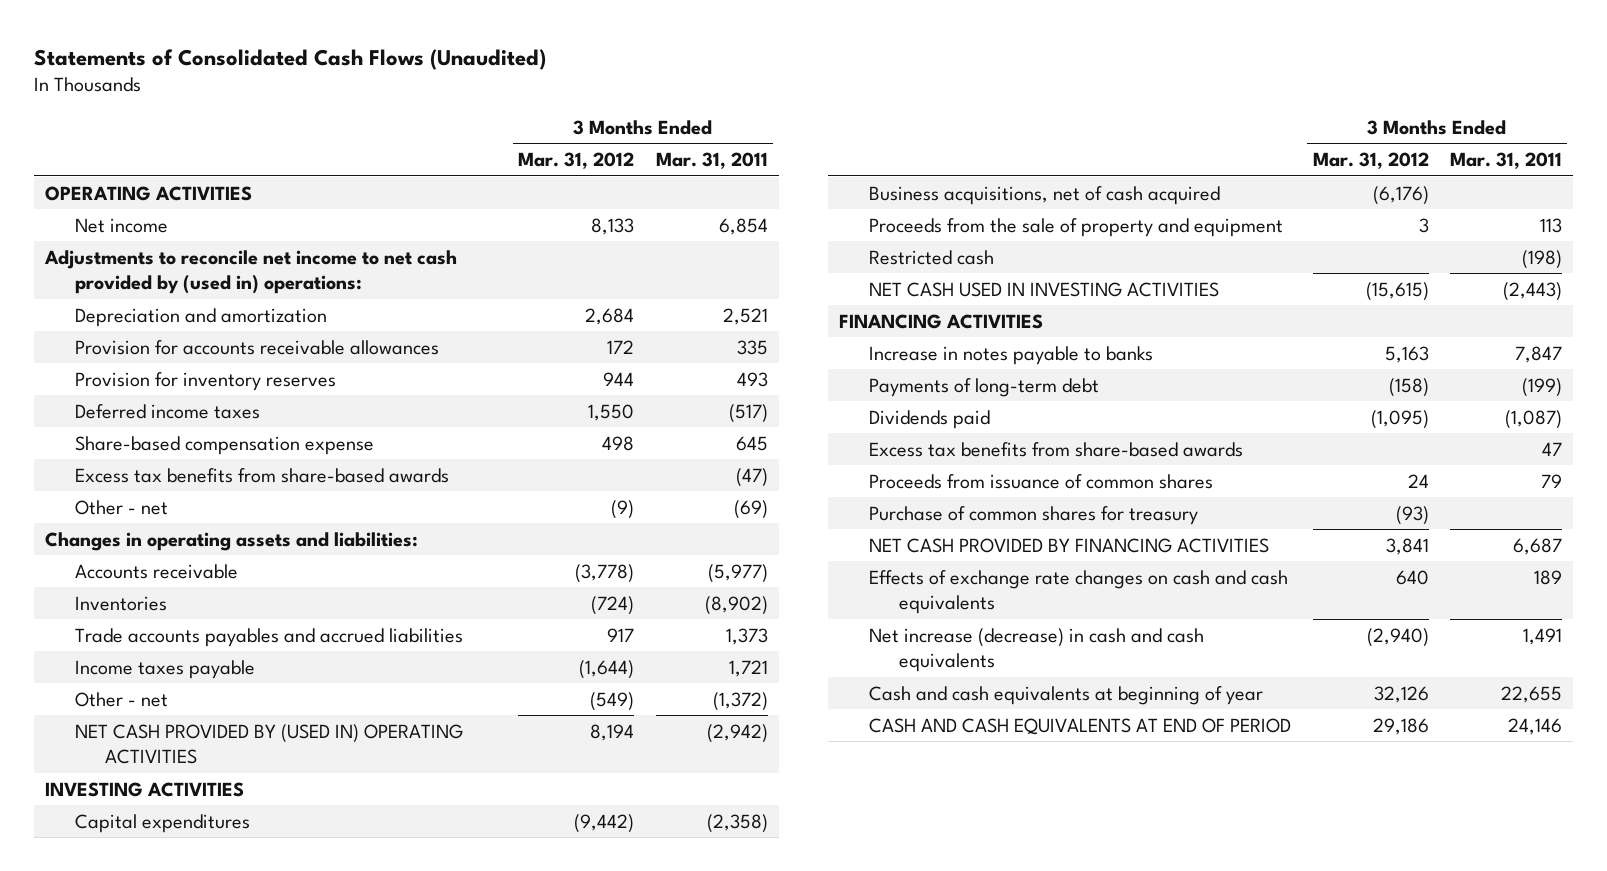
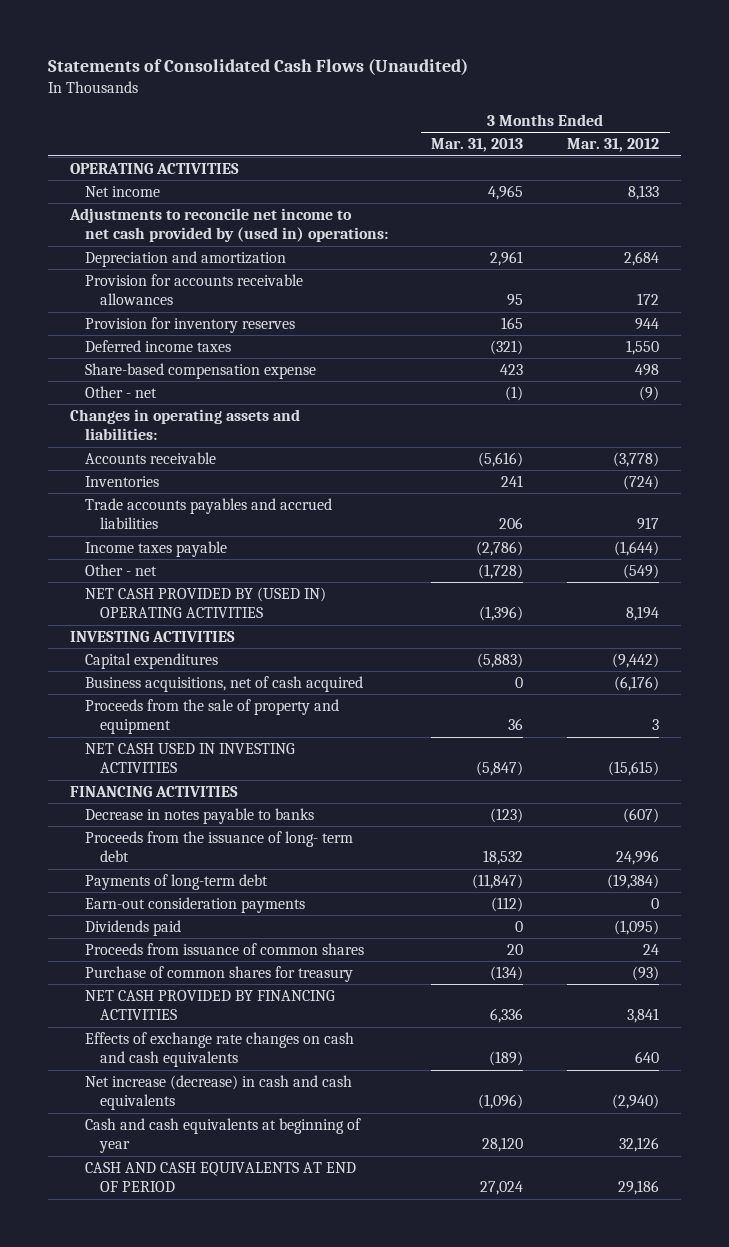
[655,152,768,170] Mar. 31, 2011 -> none
none -> [431,138,524,153] Mar. 31, 2013
[74,467,449,483] Excess tax benefits from share-based awards -> none
[869,249,995,265] Restricted cash -> none
[869,345,1154,365] Increase in notes payable to banks -> [84,808,314,825] Decrease in notes payable to banks
[1384,345,1429,363] 5,163 -> [623,808,660,824] (607)
none -> [84,831,353,863] Proceeds from the issuance of long- term debt
[1388,377,1429,397] (158) -> [607,874,660,890] (19,384)
none -> [84,897,305,914] Earn-out consideration payments
[869,441,1244,457] Excess tax benefits from share-based awards -> none

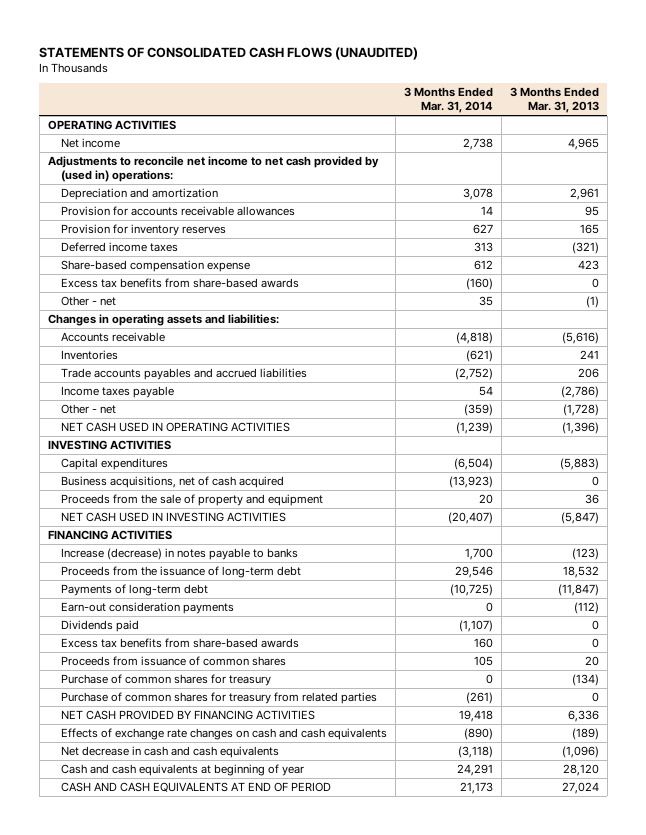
[47,58,468,76] Statements of Consolidated Cash Flows (Unaudited) -> [39,46,419,60] STATEMENTS OF CONSOLIDATED CASH FLOWS (UNAUDITED)
[567,138,660,153] Mar. 31, 2012 -> none
none -> [403,87,493,114] 3 Months Ended Mar. 31, 2014
none -> [60,277,299,288] Excess tax benefits from share-based awards
[84,587,326,619] NET CASH PROVIDED BY (USED IN) OPERATING ACTIVITIES -> [60,421,290,432] NET CASH USED IN OPERATING ACTIVITIES
[84,808,314,825] Decrease in notes payable to banks -> [60,547,298,560] Increase (decrease) in notes payable to banks
[84,831,353,863] Proceeds from the issuance of long- term debt -> [60,565,301,578] Proceeds from the issuance of long-term debt
none -> [60,637,299,648] Excess tax benefits from share-based awards
none -> [60,691,377,704] Purchase of common shares for treasury from related parties
[84,1075,352,1111] Net increase (decrease) in cash and cash equivalents -> [60,745,279,758] Net decrease in cash and cash equivalents

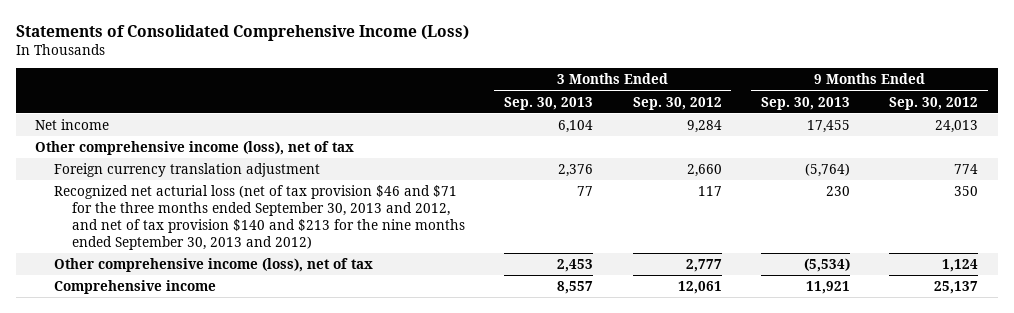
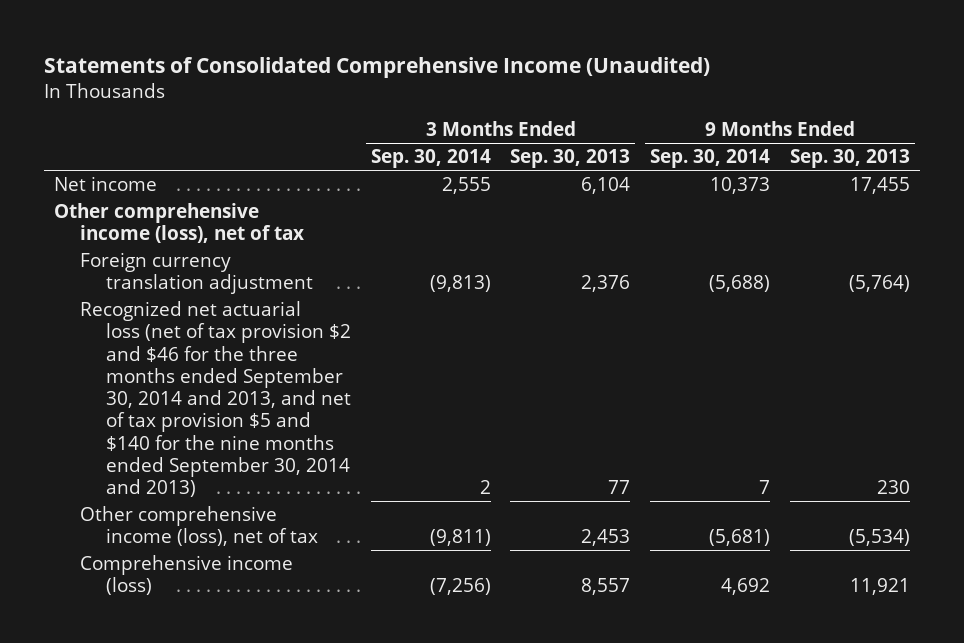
[15,24,469,41] Statements of Consolidated Comprehensive Income (Loss) -> [44,56,711,78] Statements of Consolidated Comprehensive Income (Unaudited)
[632,96,722,110] Sep. 30, 2012 -> none
[889,96,979,110] Sep. 30, 2012 -> none
none -> [370,149,491,169] Sep. 30, 2014
none -> [650,149,771,169] Sep. 30, 2014
[53,184,465,250] Recognized net acturial loss (net of tax provision $46 and $71 for the three months ended September 30, 2013 and 2012, and net of tax provision $140 and $213 for the nine months ended September 30, 2013 and 2012) -> [79,301,351,498] Recognized net actuarial loss (net of tax provision $2 and $46 for the three months ended September 30, 2014 and 2013, and net of tax provision $5 and $140 for the nine months ended September 30, 2014 and 2013)
[53,279,216,294] Comprehensive income -> [79,555,293,596] Comprehensive income (loss)

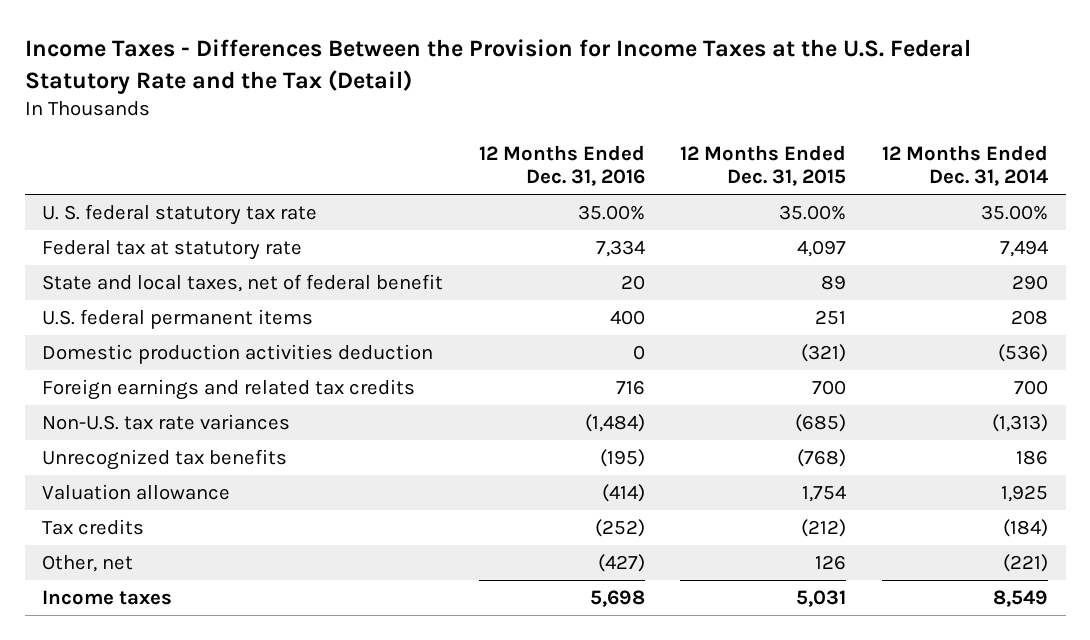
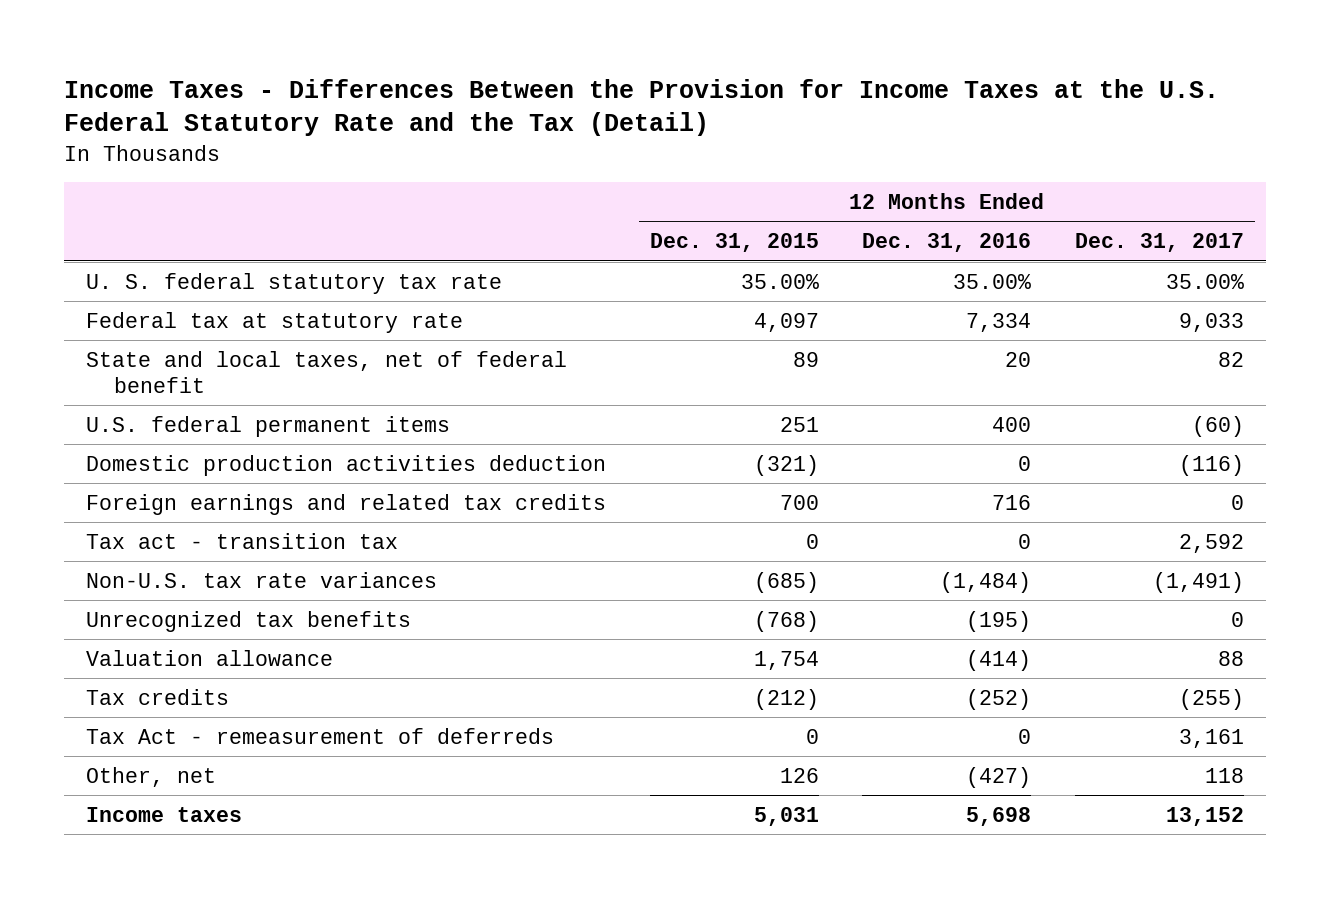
[881,144,1048,187] 12 Months Ended Dec. 31, 2014 -> none
none -> [1074,233,1244,253] Dec. 31, 2017
none -> [85,532,398,549] Tax act - transition tax
none -> [85,727,554,744] Tax Act - remeasurement of deferreds

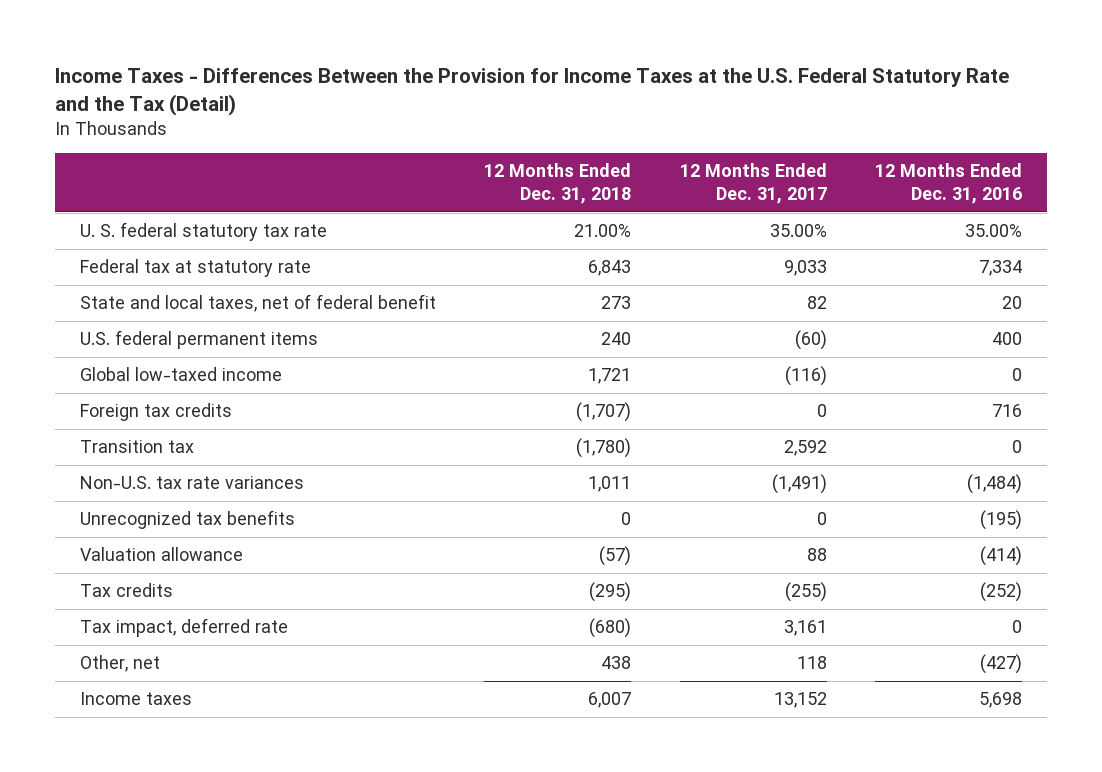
[649,233,819,253] Dec. 31, 2015 -> none
none -> [484,163,632,204] 12 Months Ended Dec. 31, 2018
[85,454,606,476] Domestic production activities deduction -> [79,367,282,382] Global low-taxed income
[85,493,606,515] Foreign earnings and related tax credits -> [79,403,232,422] Foreign tax credits
[85,532,398,549] Tax act - transition tax -> [79,440,194,454] Transition tax
[85,727,554,744] Tax Act - remeasurement of deferreds -> [79,618,288,638] Tax impact, deferred rate

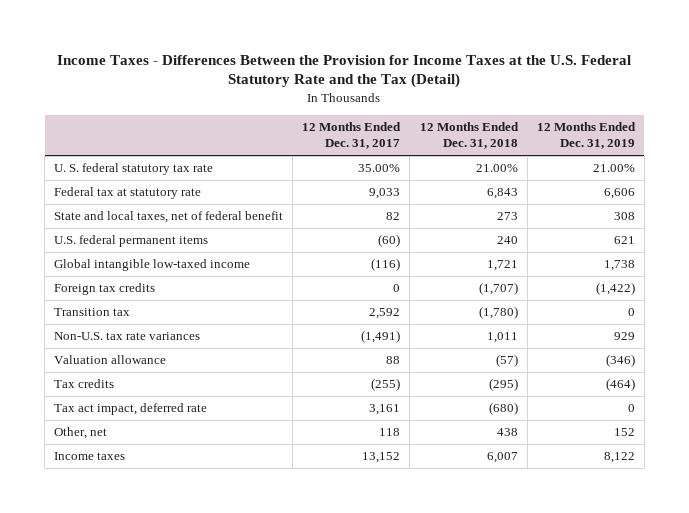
[875,163,1023,204] 12 Months Ended Dec. 31, 2016 -> none
none -> [536,121,636,150] 12 Months Ended Dec. 31, 2019
[79,367,282,382] Global low-taxed income -> [54,259,251,272] Global intangible low-taxed income
[79,510,295,530] Unrecognized tax benefits -> none
[79,618,288,638] Tax impact, deferred rate -> [54,403,208,416] Tax act impact, deferred rate

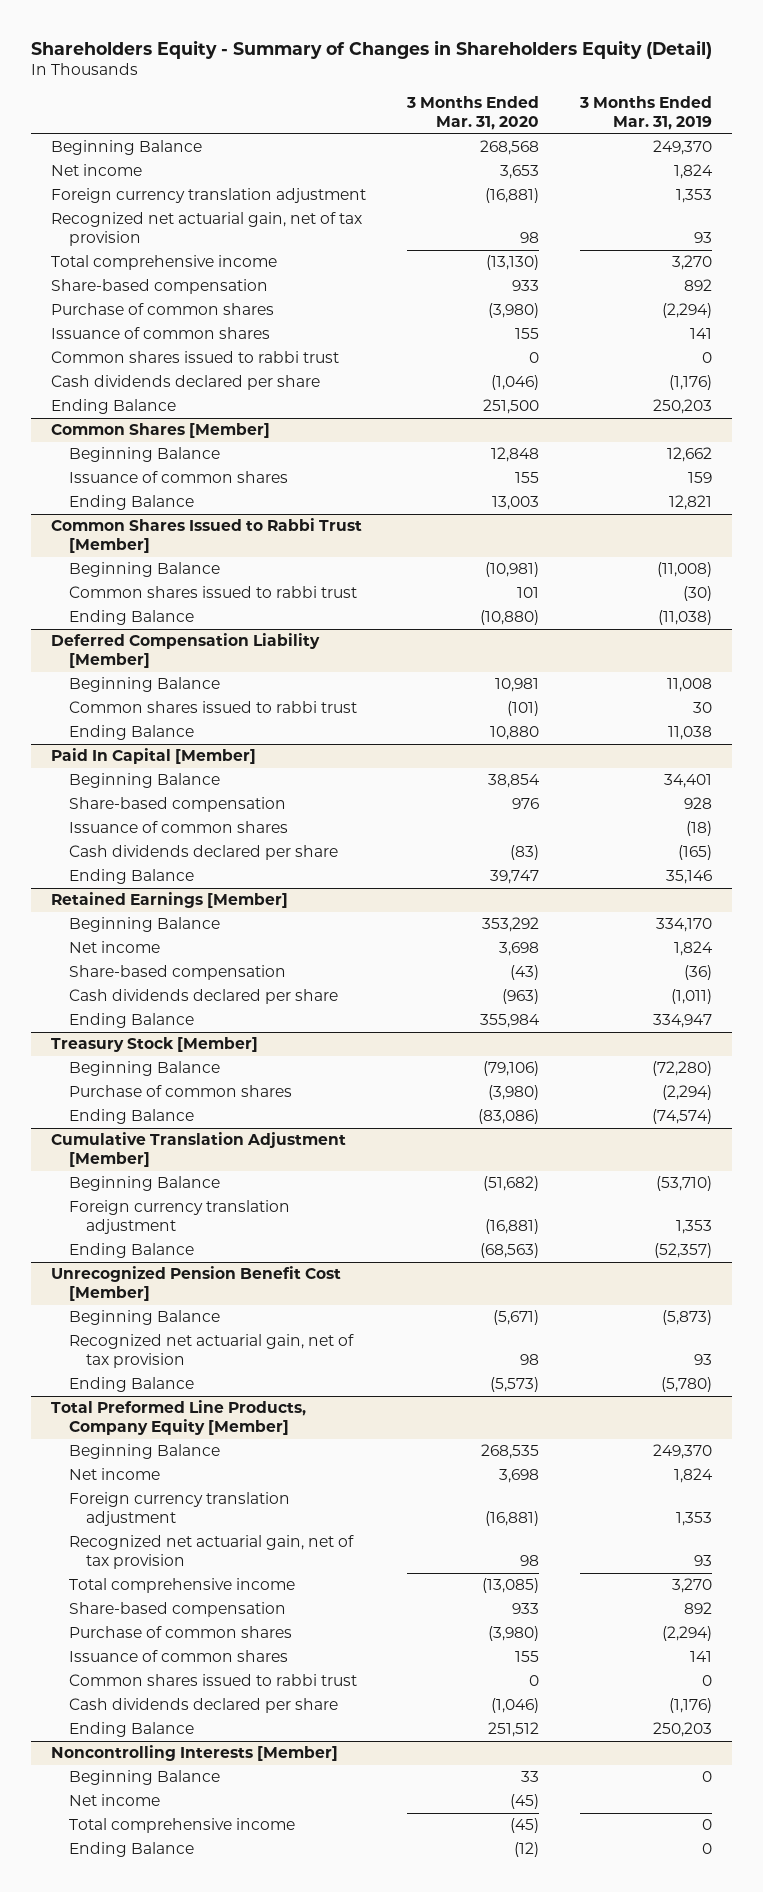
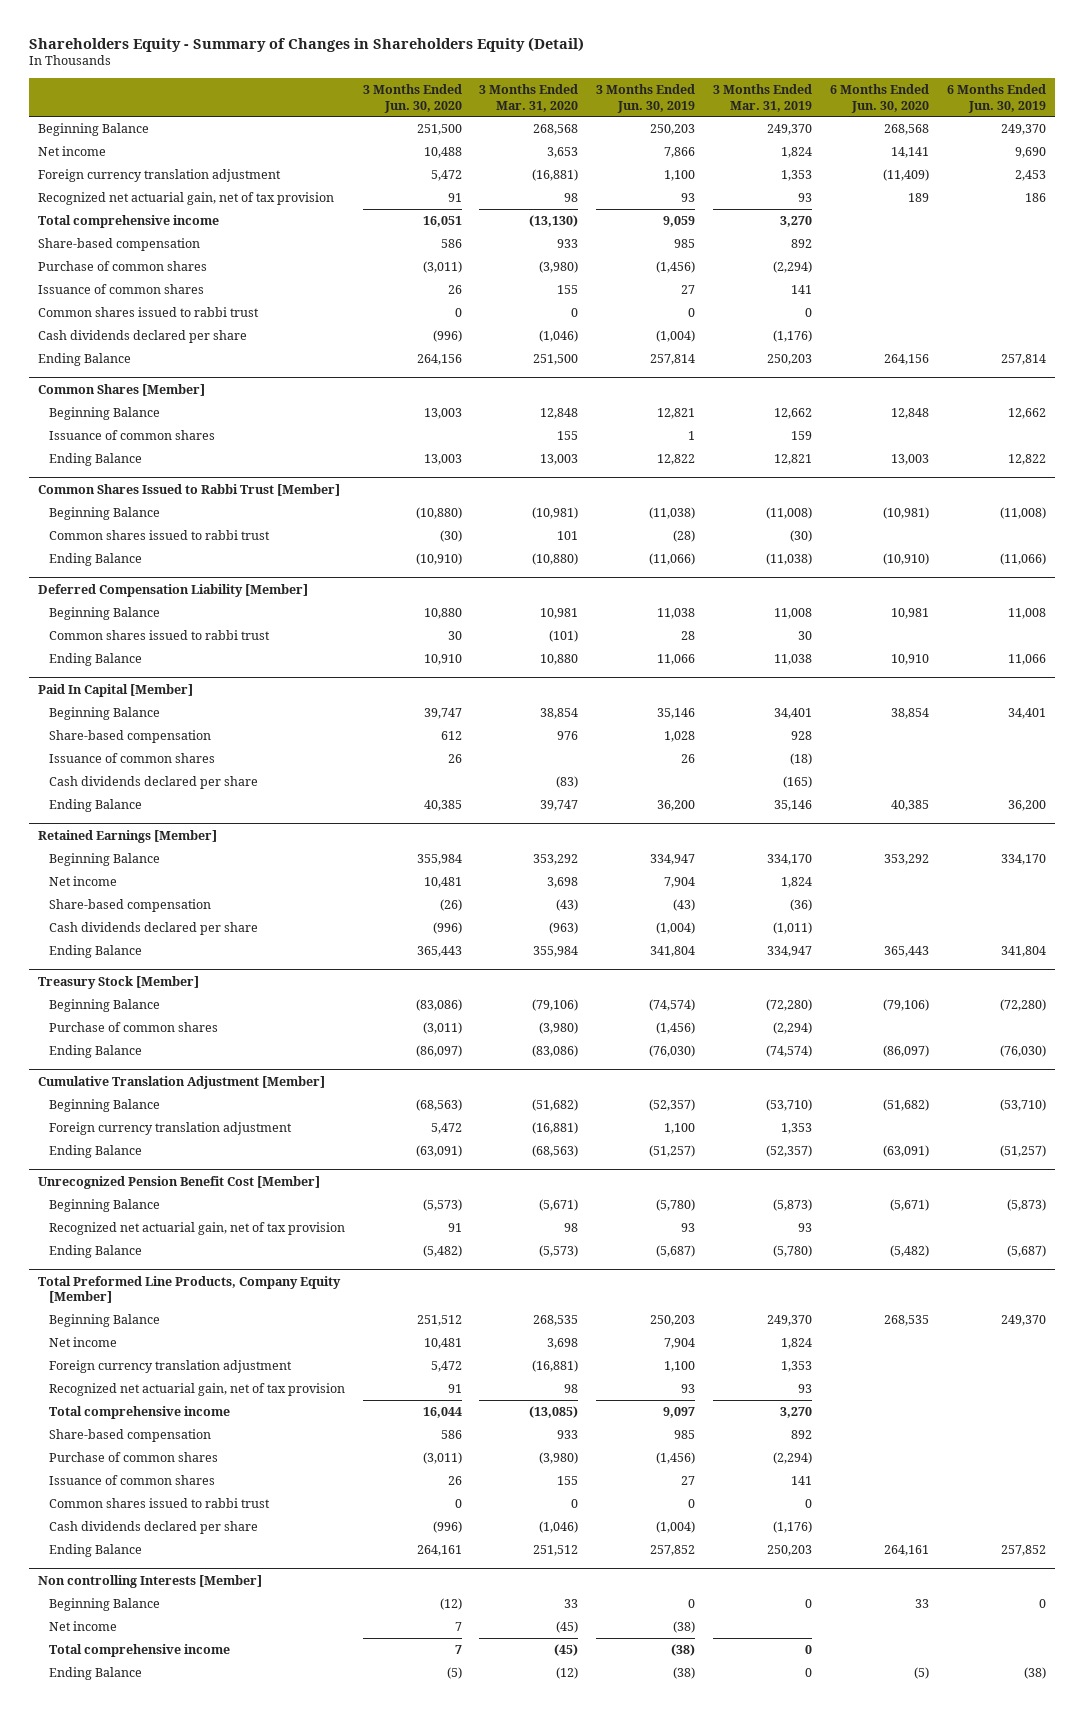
none -> [362,83,462,113] 3 Months Ended Jun. 30, 2020
none -> [596,83,696,113] 3 Months Ended Jun. 30, 2019
none -> [829,83,929,113] 6 Months Ended Jun. 30, 2020
none -> [946,83,1046,113] 6 Months Ended Jun. 30, 2019
[51,1745,339,1762] Noncontrolling Interests [Member] -> [37,1574,262,1588] Non controlling Interests [Member]

